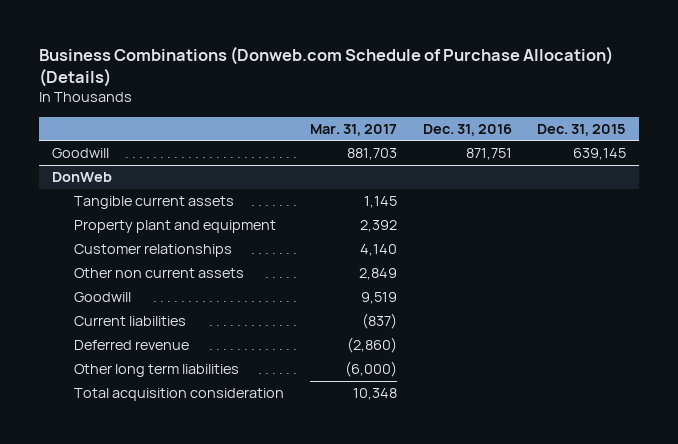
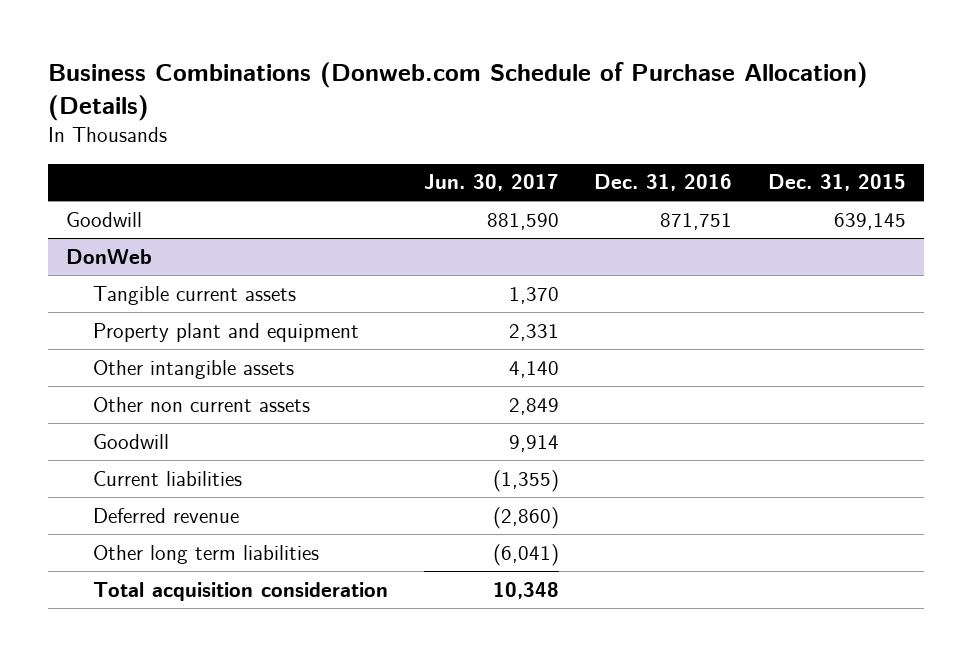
[309,123,397,136] Mar. 31, 2017 -> none
none -> [423,174,559,192] Jun. 30, 2017
[74,244,233,258] Customer relationships -> [92,359,294,379] Other intangible assets

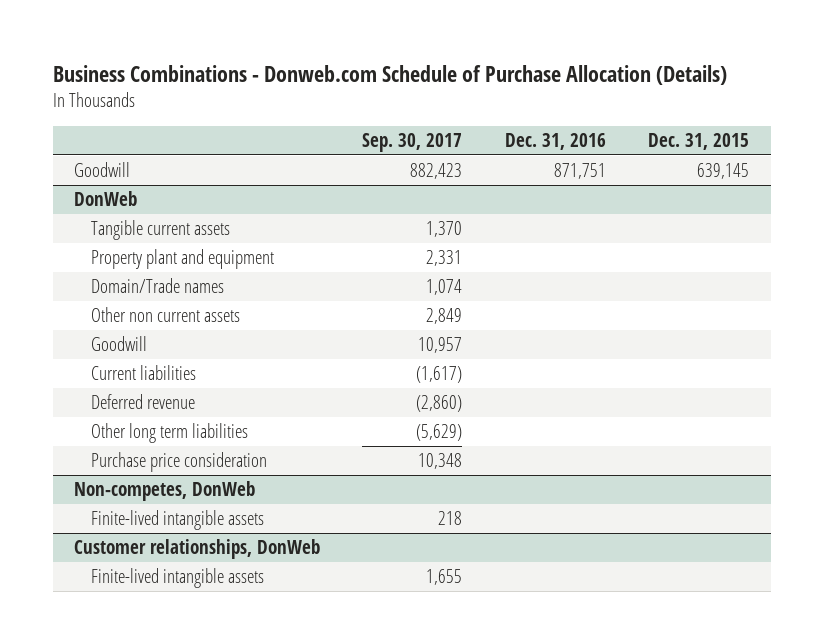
[48,62,869,121] Business Combinations (Donweb.com Schedule of Purchase Allocation) (Details) -> [52,64,727,85] Business Combinations - Donweb.com Schedule of Purchase Allocation (Details)
[423,174,559,192] Jun. 30, 2017 -> none
none -> [362,132,463,152] Sep. 30, 2017
[92,359,294,379] Other intangible assets -> none
none -> [91,278,225,294] Domain/Trade names
[92,581,388,601] Total acquisition consideration -> [91,452,268,473] Purchase price consideration
none -> [73,481,255,502] Non-competes, DonWeb
none -> [91,510,265,531] Finite-lived intangible assets
none -> [73,539,320,560] Customer relationships, DonWeb
none -> [91,568,265,589] Finite-lived intangible assets

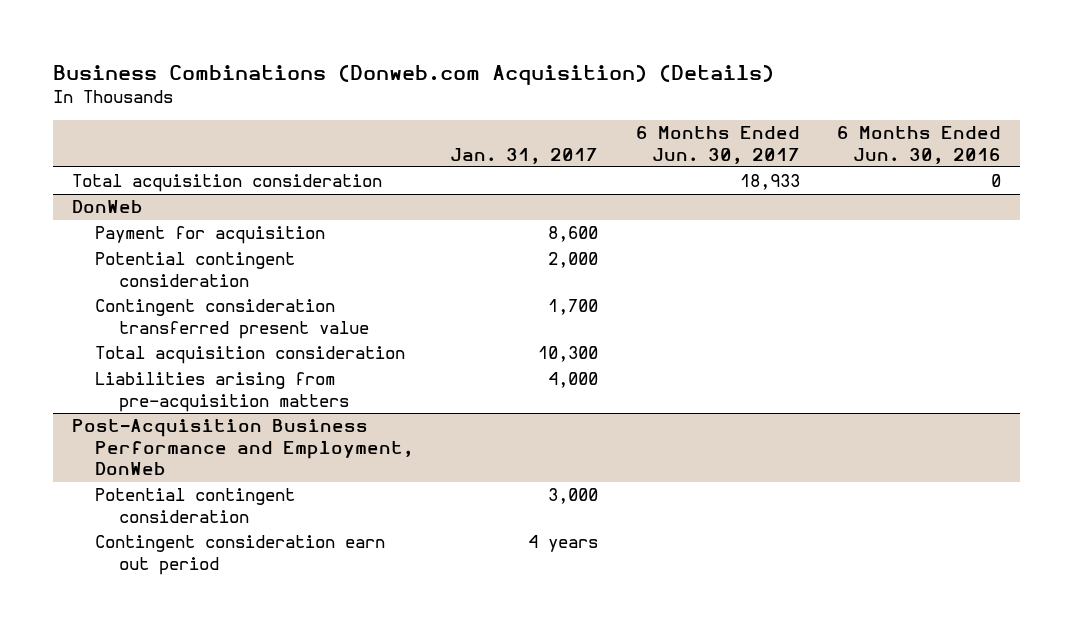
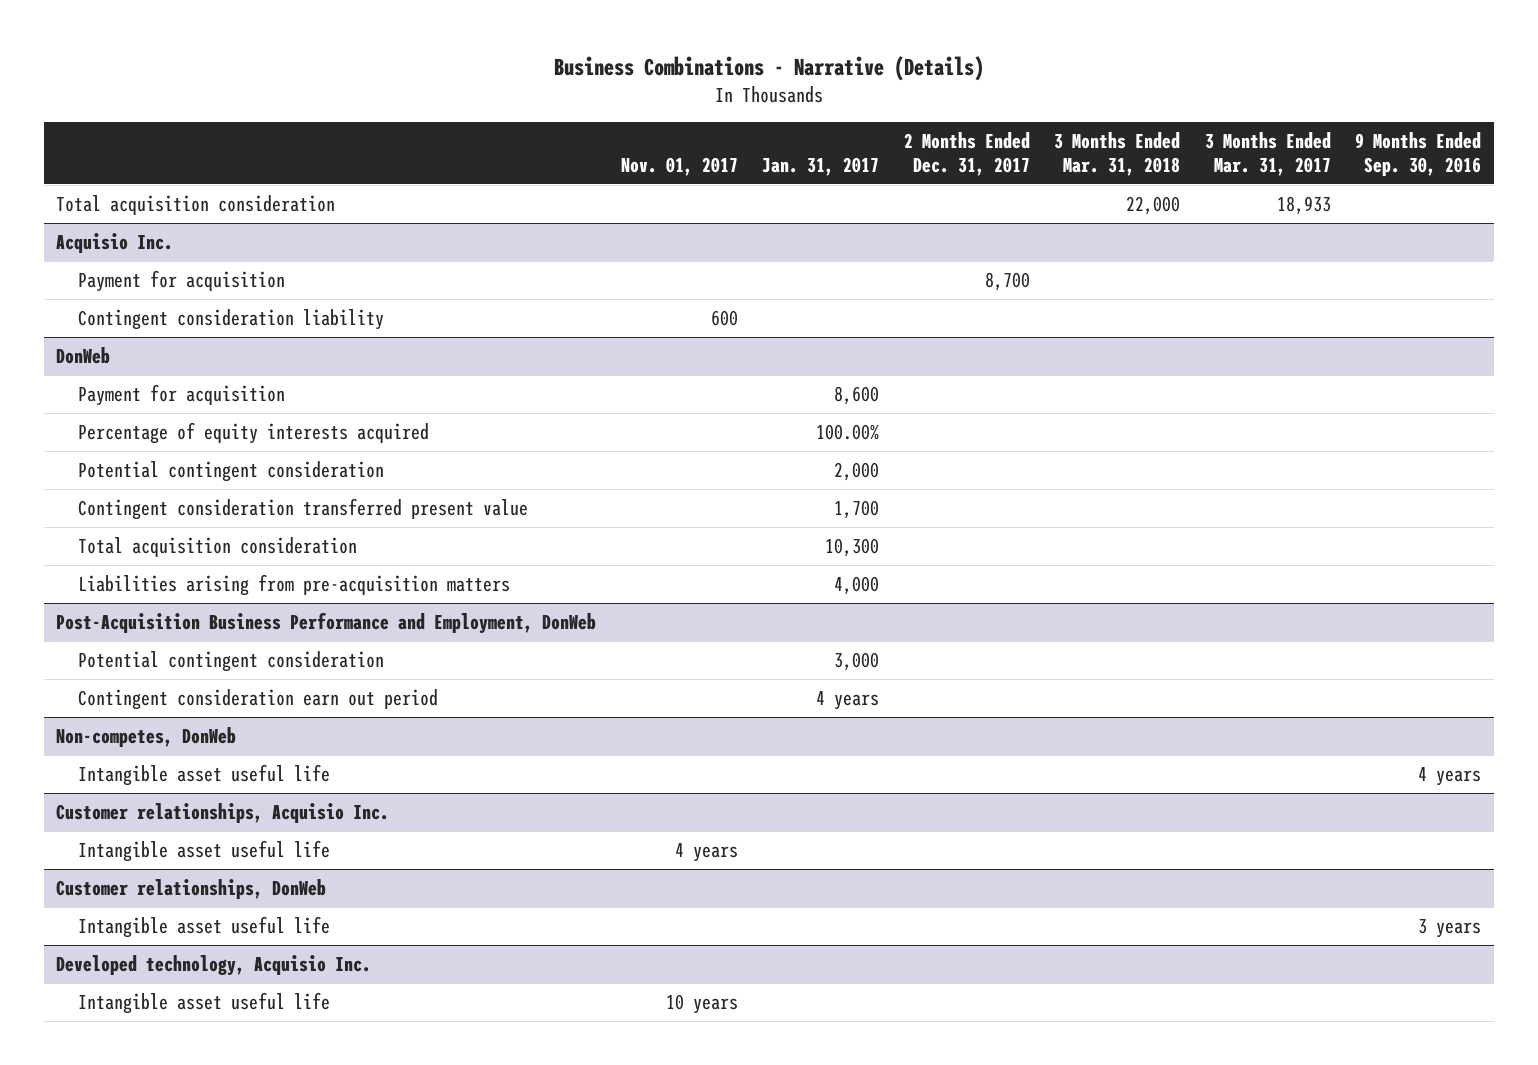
[52,64,774,85] Business Combinations (Donweb.com Acquisition) (Details) -> [553,55,984,81] Business Combinations - Narrative (Details)
[635,126,800,164] 6 Months Ended Jun. 30, 2017 -> none
[837,126,1002,164] 6 Months Ended Jun. 30, 2016 -> none
none -> [620,156,738,176] Nov. 01, 2017
none -> [903,132,1030,176] 2 Months Ended Dec. 31, 2017
none -> [1054,132,1181,176] 3 Months Ended Mar. 31, 2018
none -> [1204,132,1331,176] 3 Months Ended Mar. 31, 2017
none -> [1355,132,1482,176] 9 Months Ended Sep. 30, 2016
none -> [56,233,174,254] Acquisio Inc.
none -> [78,270,286,293] Payment for acquisition
none -> [78,309,385,331] Contingent consideration liability
none -> [78,422,430,445] Percentage of equity interests acquired
none -> [56,727,237,748] Non-competes, DonWeb
none -> [78,764,331,787] Intangible asset useful life
none -> [56,803,390,824] Customer relationships, Acquisio Inc.
none -> [78,840,331,863] Intangible asset useful life
none -> [56,879,327,900] Customer relationships, DonWeb
none -> [78,916,331,939] Intangible asset useful life
none -> [56,955,372,977] Developed technology, Acquisio Inc.
none -> [78,992,331,1015] Intangible asset useful life

